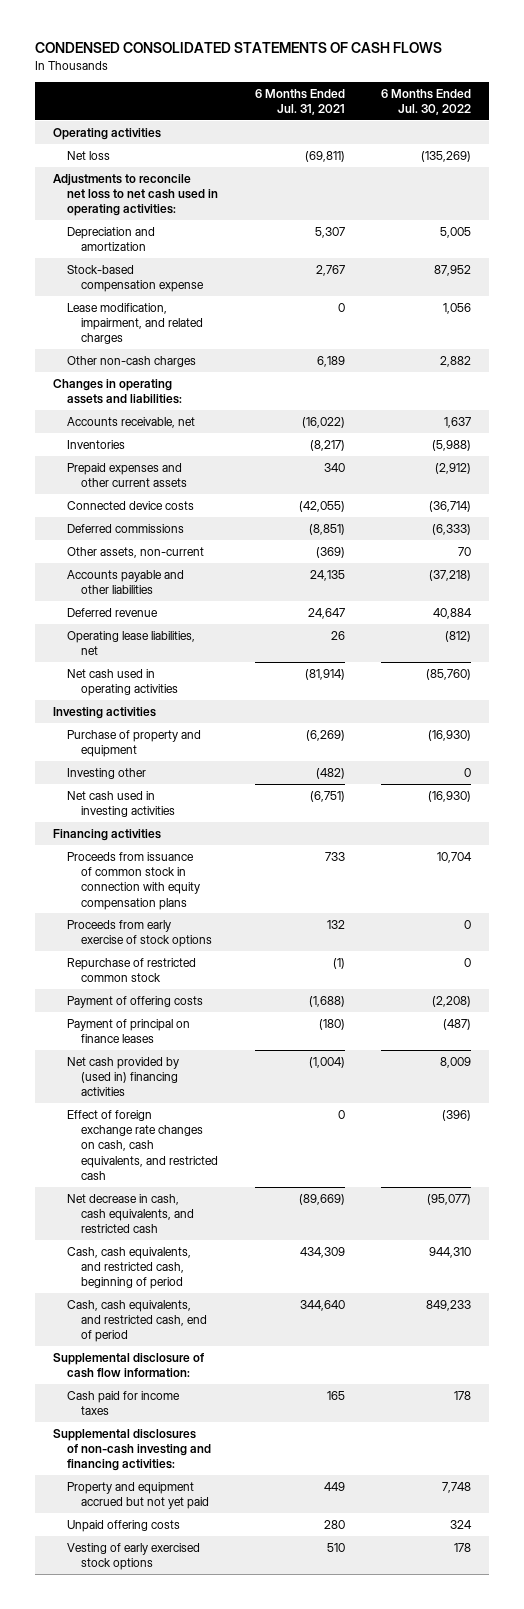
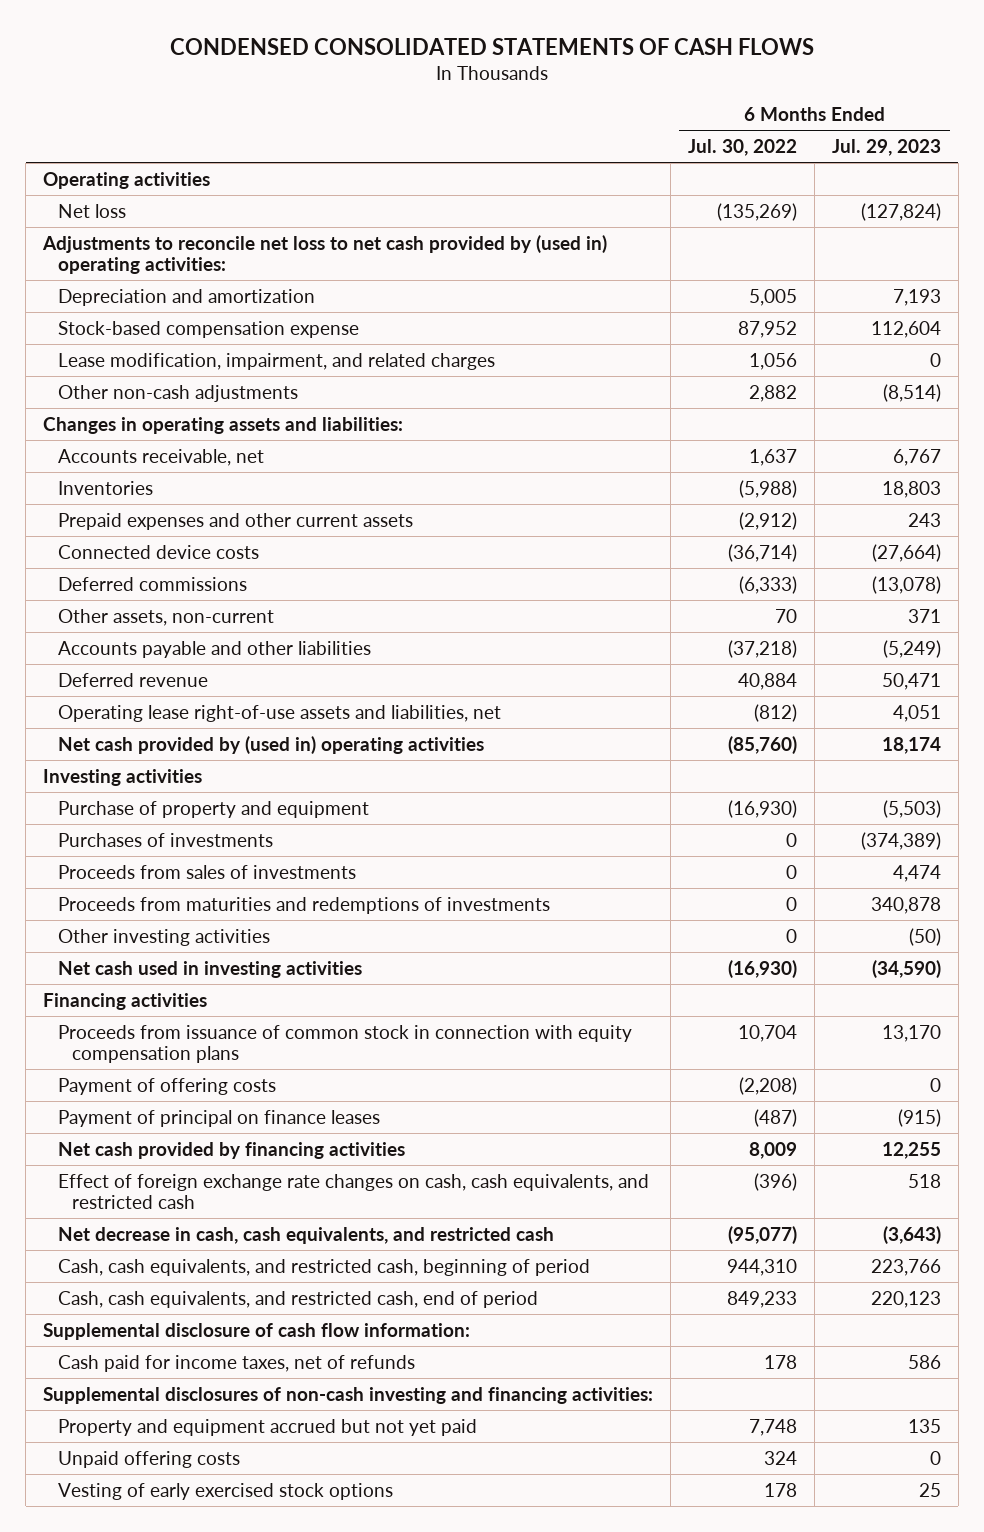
[254,88,345,116] 6 Months Ended Jul. 31, 2021 -> none
none -> [832,138,942,156] Jul. 29, 2023
[52,173,219,217] Adjustments to reconcile net loss to net cash used in operating activities: -> [42,234,608,275] Adjustments to reconcile net loss to net cash provided by (used in) operating activities:
[67,355,197,367] Other non-cash charges -> [57,384,298,402] Other non-cash adjustments
[67,630,196,656] Operating lease liabilities, net -> [57,704,501,722] Operating lease right-of-use assets and liabilities, net
[67,668,179,697] Net cash used in operating activities -> [57,735,484,754] Net cash provided by (used in) operating activities
none -> [57,832,273,847] Purchases of investments
none -> [57,864,356,879] Proceeds from sales of investments
none -> [57,896,550,914] Proceeds from maturities and redemptions of investments
[67,767,147,779] Investing other -> [57,928,270,946] Other investing activities
[67,919,213,948] Proceeds from early exercise of stock options -> none
[67,957,197,983] Repurchase of restricted common stock -> none
[67,1056,180,1097] Net cash provided by (used in) financing activities -> [57,1141,405,1159] Net cash provided by financing activities
[67,1390,181,1416] Cash paid for income taxes -> [57,1354,415,1372] Cash paid for income taxes, net of refunds

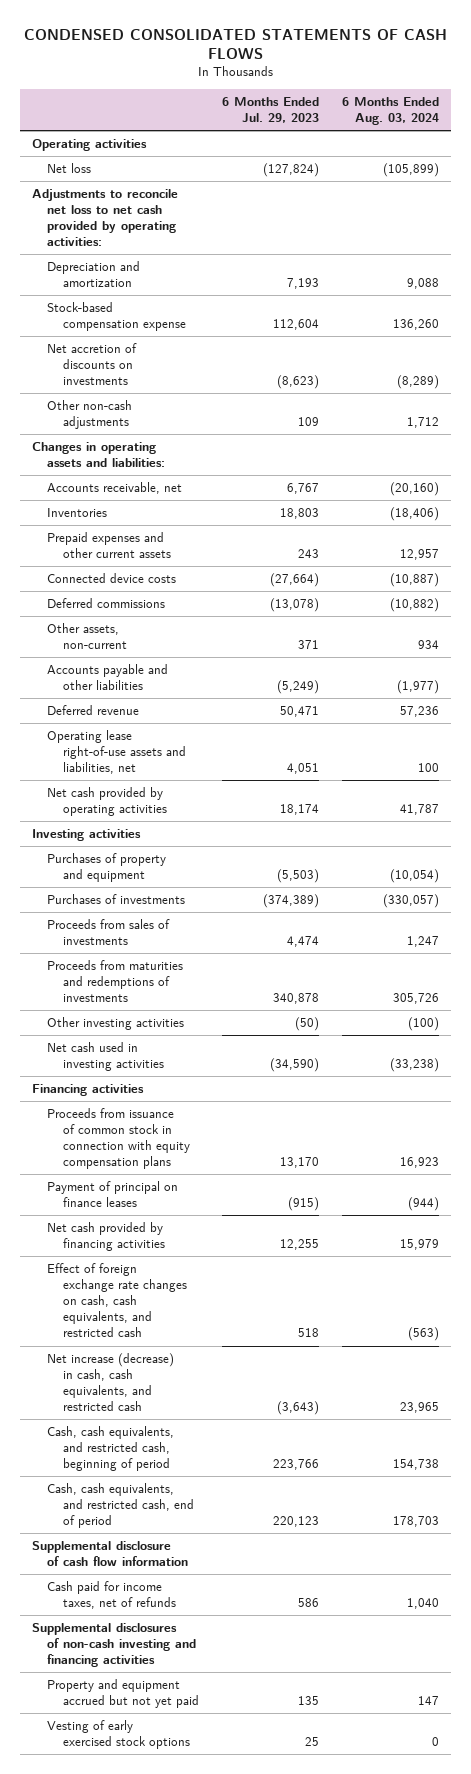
[688,138,798,156] Jul. 30, 2022 -> none
none -> [342,96,440,125] 6 Months Ended Aug. 03, 2024
[42,234,608,275] Adjustments to reconcile net loss to net cash provided by (used in) operating activities: -> [31,188,178,247] Adjustments to reconcile net loss to net cash provided by operating activities:
[57,352,495,370] Lease modification, impairment, and related charges -> none
none -> [47,342,138,386] Net accretion of discounts on investments
[883,383,942,402] (8,514) -> [298,417,320,427] 109
[57,735,484,754] Net cash provided by (used in) operating activities -> [47,786,167,817] Net cash provided by operating activities
[57,800,369,818] Purchase of property and equipment -> [47,852,167,883] Purchases of property and equipment
[57,1077,276,1095] Payment of offering costs -> none
[57,1226,554,1244] Net decrease in cash, cash equivalents, and restricted cash -> [47,1352,175,1412] Net increase (decrease) in cash, cash equivalents, and restricted cash
[43,1322,471,1340] Supplemental disclosure of cash flow information: -> [31,1540,189,1567] Supplemental disclosure of cash flow information
[43,1386,654,1404] Supplemental disclosures of non-cash investing and financing activities: -> [31,1622,197,1668] Supplemental disclosures of non-cash investing and financing activities
[57,1450,240,1468] Unpaid offering costs -> none

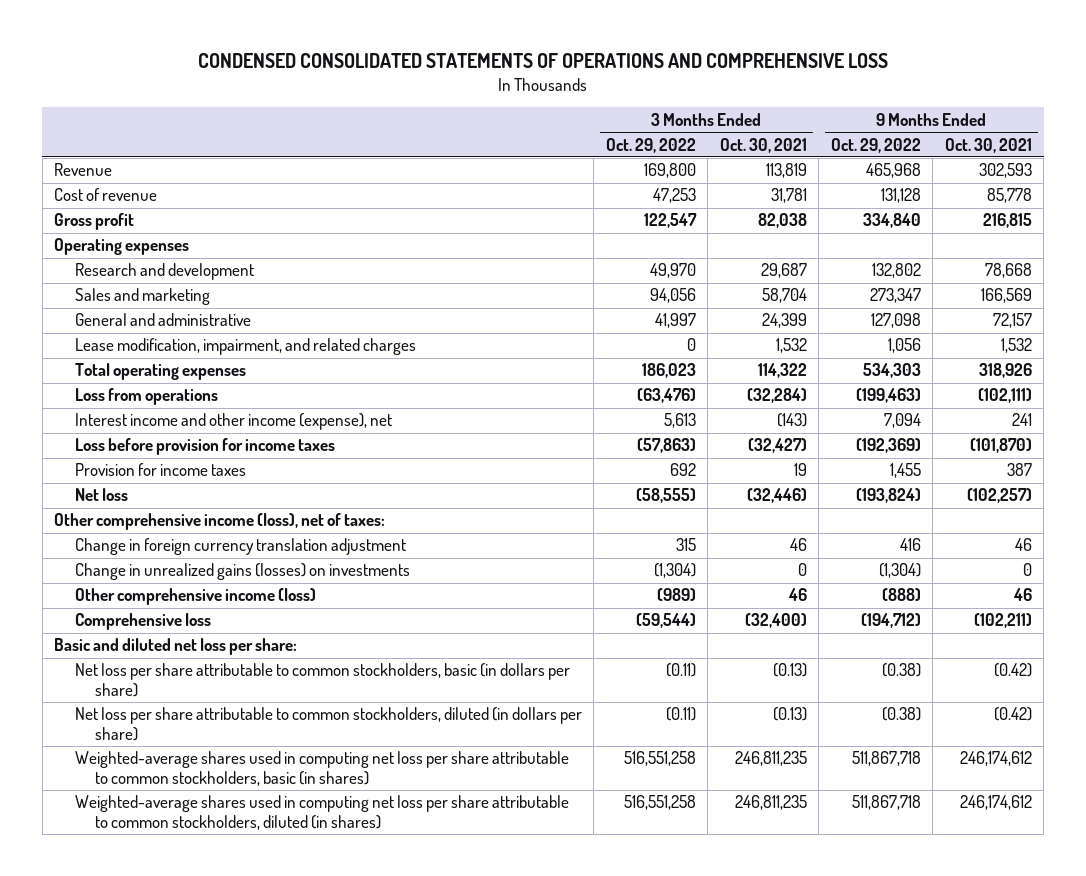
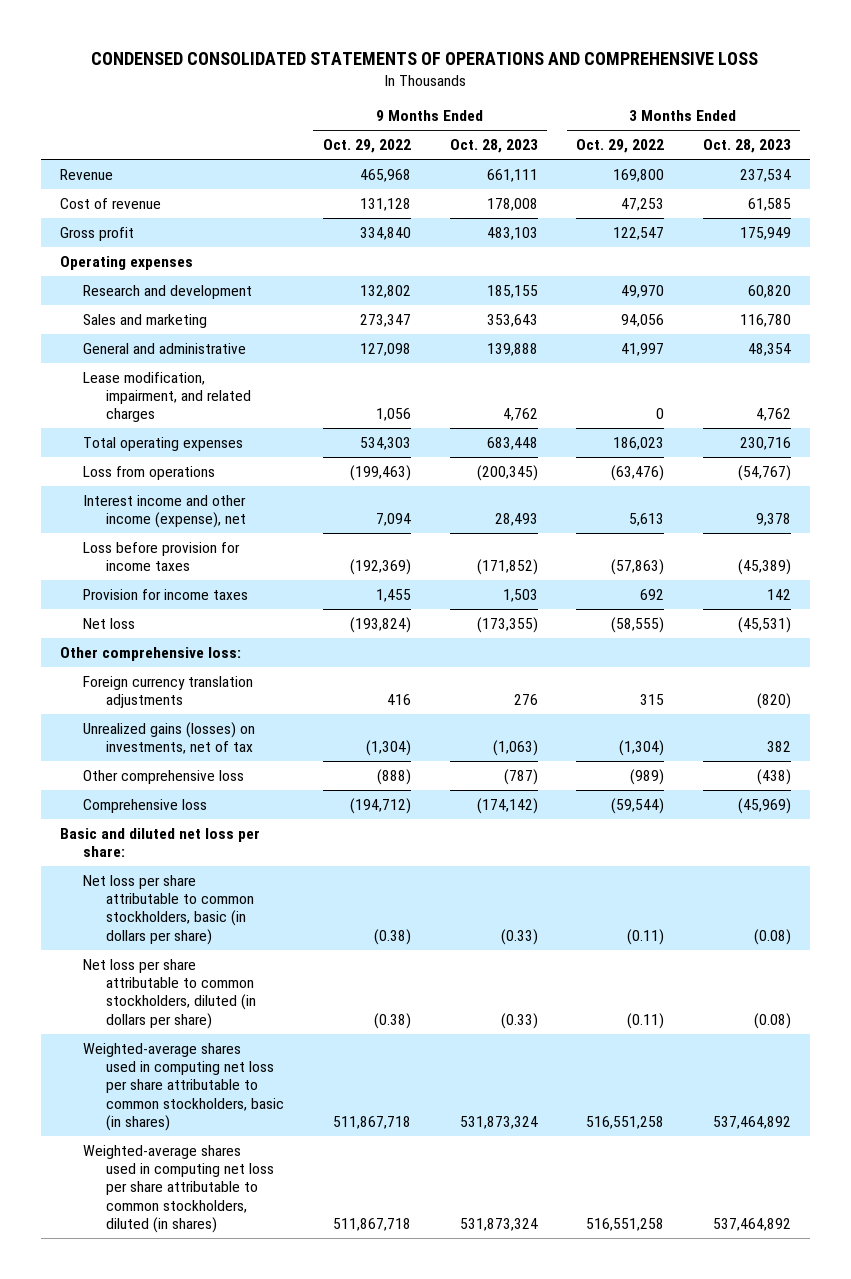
[719,137,807,153] Oct. 30, 2021 -> none
[944,137,1032,153] Oct. 30, 2021 -> none
none -> [449,139,538,154] Oct. 28, 2023
none -> [702,139,791,154] Oct. 28, 2023
[54,513,386,531] Other comprehensive income (loss), net of taxes: -> [60,646,242,661] Other comprehensive loss:
[74,538,406,556] Change in foreign currency translation adjustment -> [83,675,254,709] Foreign currency translation adjustments
[74,563,410,581] Change in unrealized gains (losses) on investments -> [83,721,256,755] Unrealized gains (losses) on investments, net of tax
[74,588,316,606] Other comprehensive income (loss) -> [83,769,245,784] Other comprehensive loss

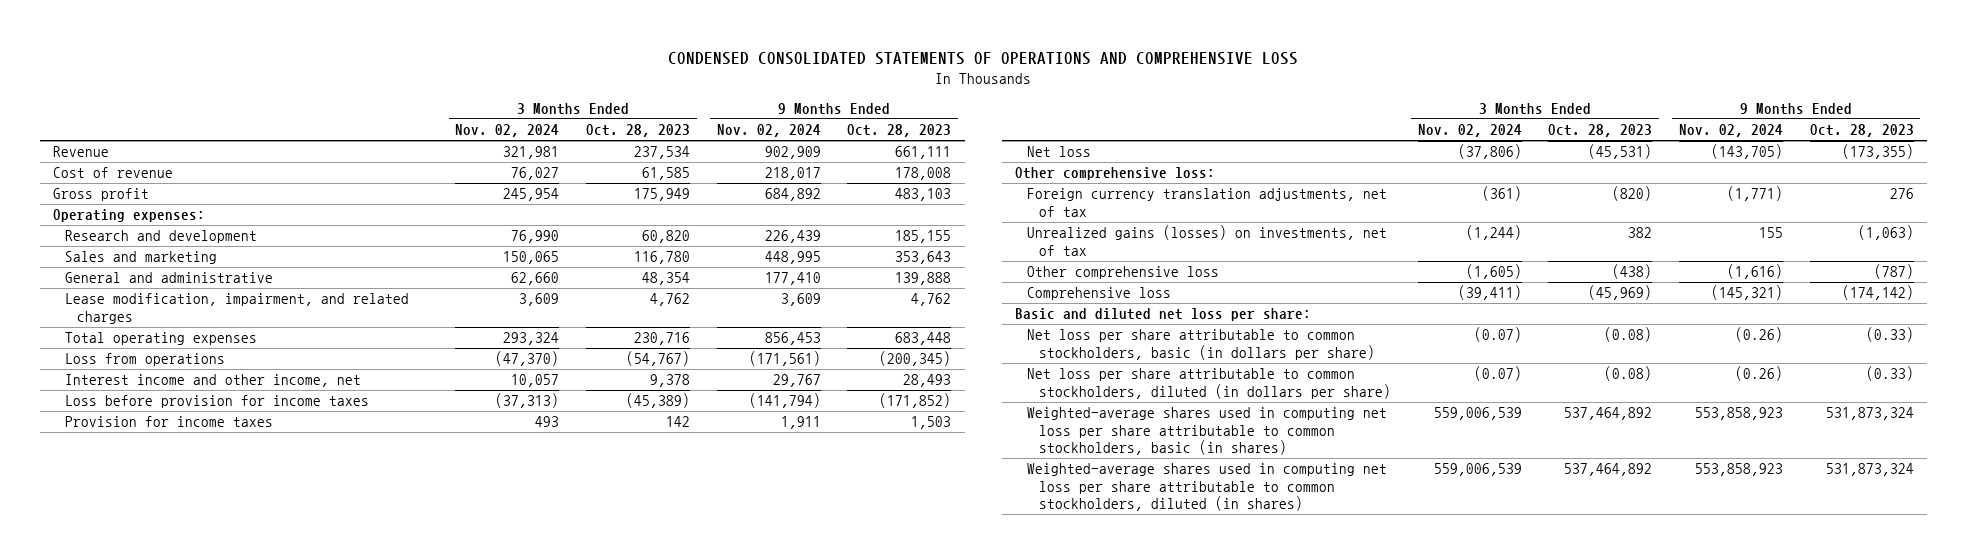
[322,139,411,154] Oct. 29, 2022 -> none
[576,139,665,154] Oct. 29, 2022 -> none
none -> [455,124,560,138] Nov. 02, 2024
none -> [716,124,821,138] Nov. 02, 2024
[60,255,194,270] Operating expenses -> [52,209,205,223] Operating expenses:
[83,494,247,529] Interest income and other income (expense), net -> [64,374,361,388] Interest income and other income, net
[83,675,254,709] Foreign currency translation adjustments -> [1026,188,1387,217] Foreign currency translation adjustments, net of tax

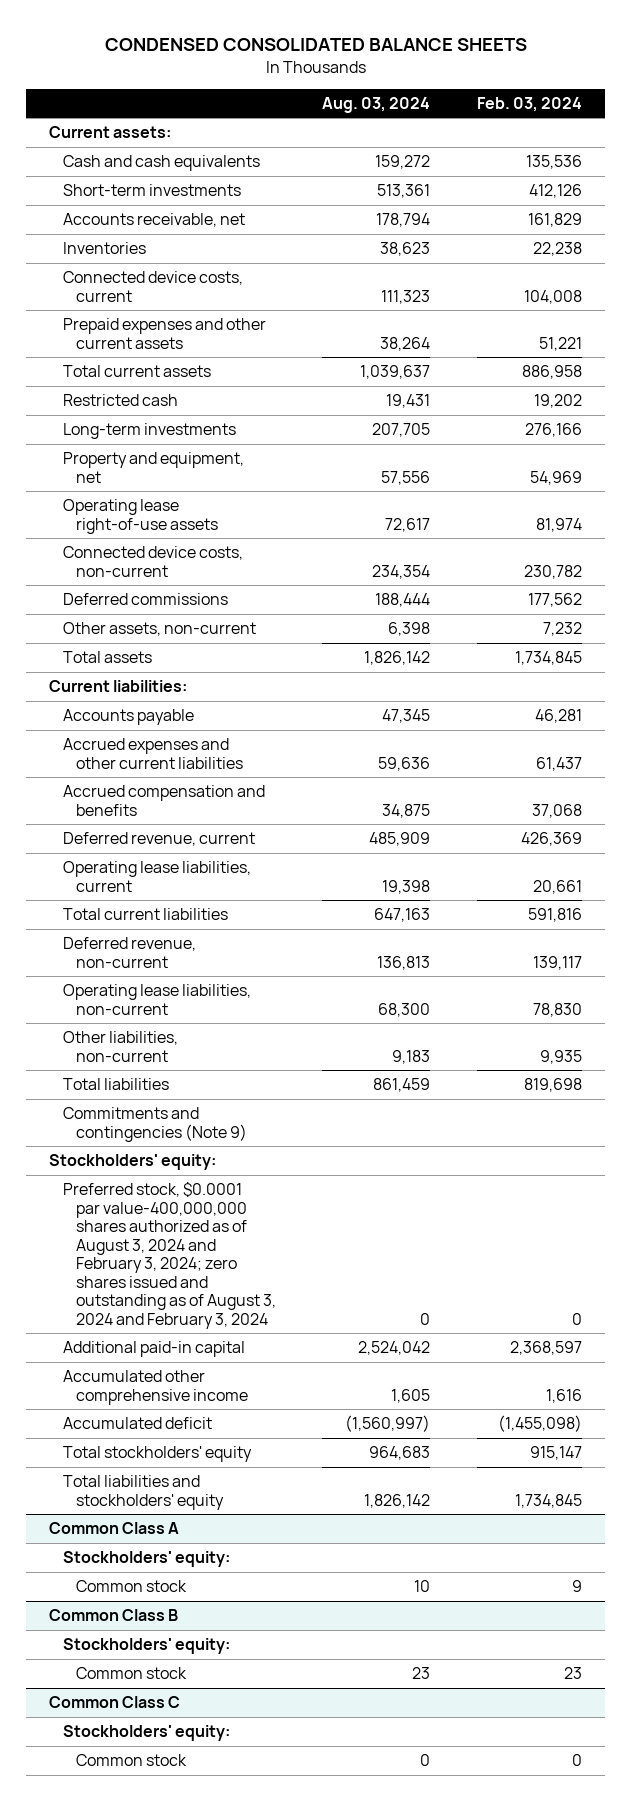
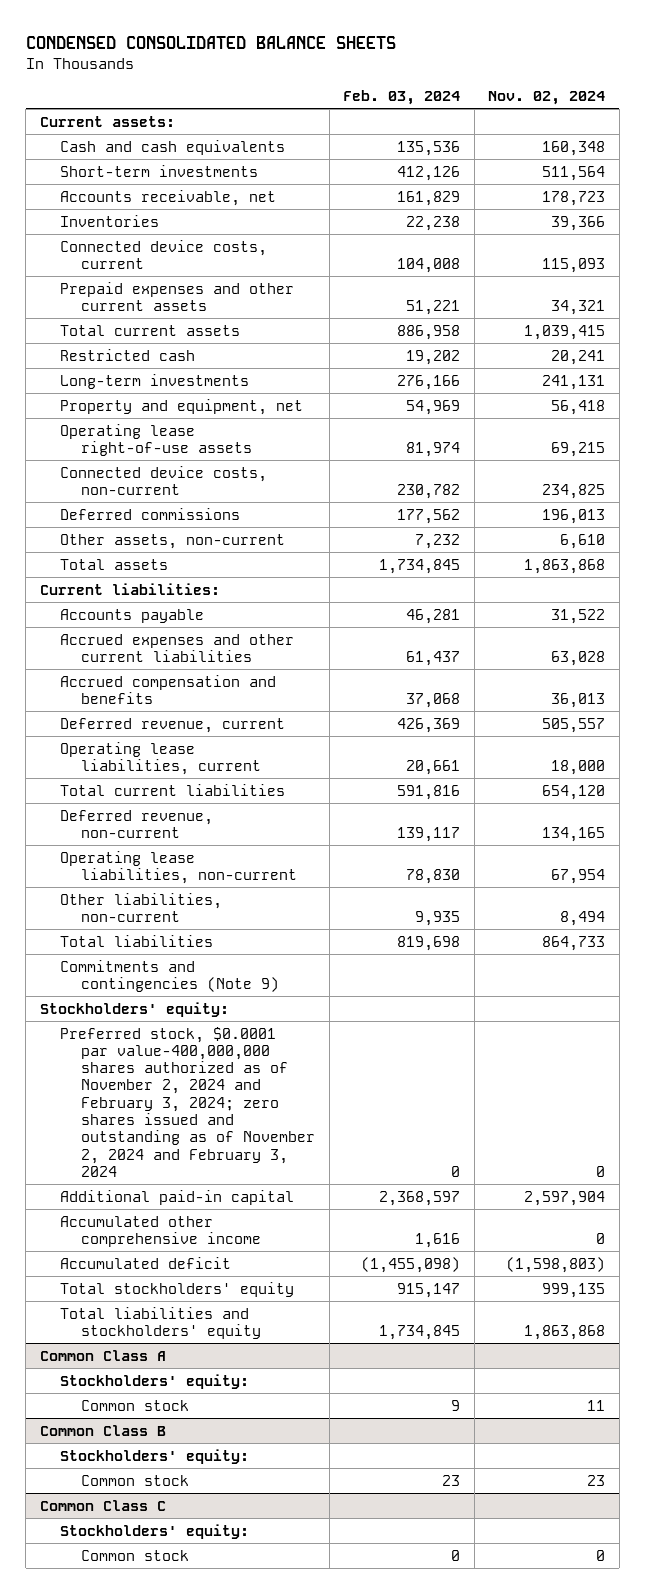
[322,96,431,113] Aug. 03, 2024 -> none
none -> [488,90,606,105] Nov. 02, 2024
[62,1182,277,1330] Preferred stock, $0.0001 par value-400,000,000 shares authorized as of August 3, 2024 and February 3, 2024; zero shares issued and outstanding as of August 3, 2024 and February 3, 2024 -> [60,1026,316,1177] Preferred stock, $0.0001 par value-400,000,000 shares authorized as of November 2, 2024 and February 3, 2024; zero shares issued and outstanding as of November 2, 2024 and February 3, 2024

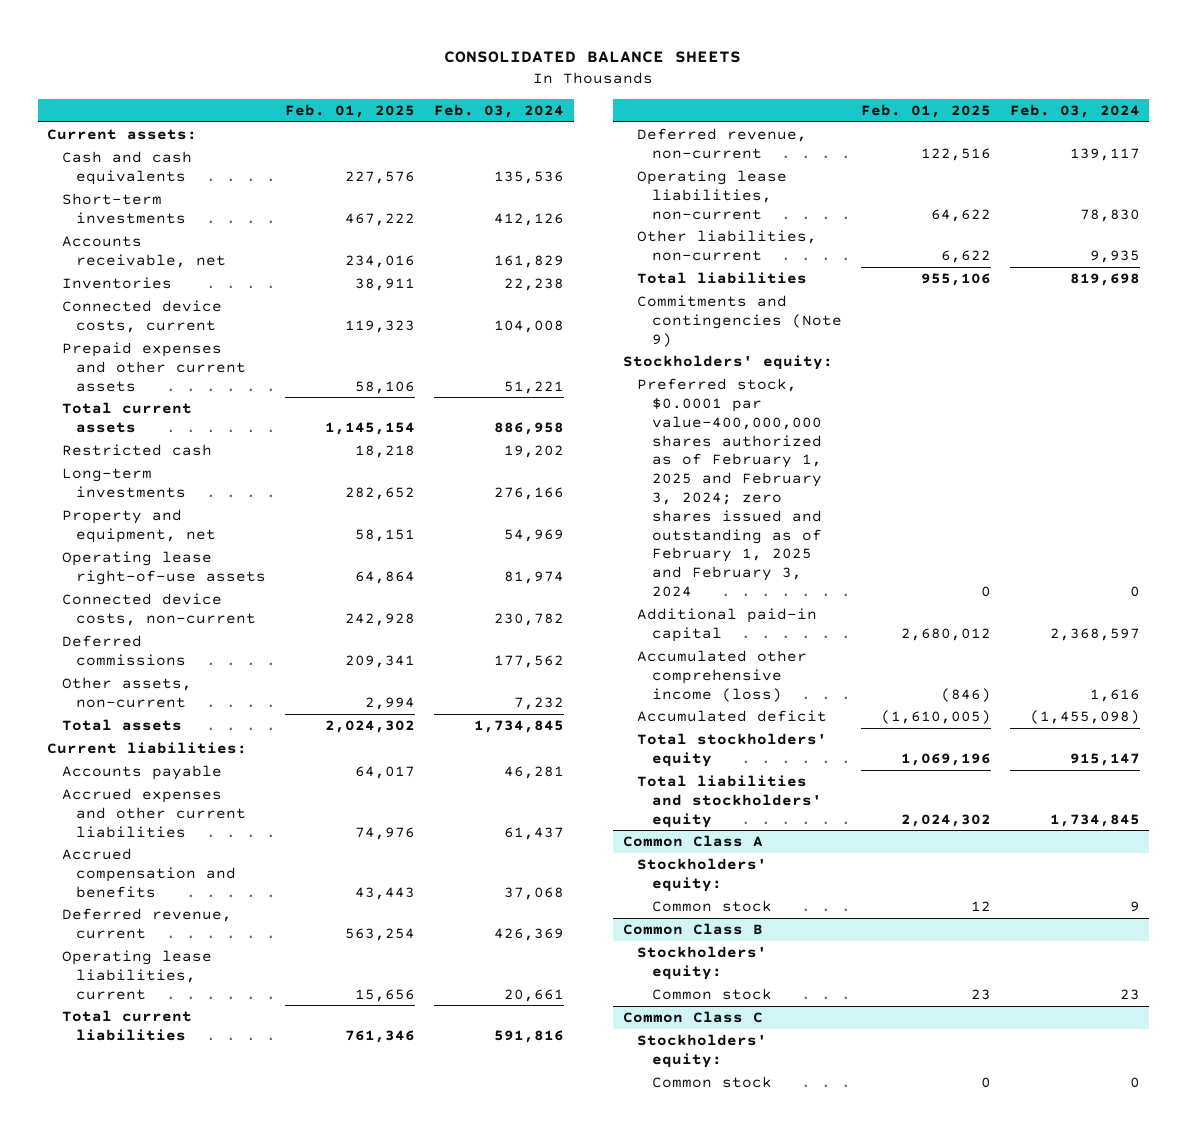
[25,35,396,49] CONDENSED CONSOLIDATED BALANCE SHEETS -> [444,51,742,64] CONSOLIDATED BALANCE SHEETS
[488,90,606,105] Nov. 02, 2024 -> none
none -> [285,104,416,119] Feb. 01, 2025
[60,1026,316,1177] Preferred stock, $0.0001 par value-400,000,000 shares authorized as of November 2, 2024 and February 3, 2024; zero shares issued and outstanding as of November 2, 2024 and February 3, 2024 -> [637,378,822,598] Preferred stock, $0.0001 par value-400,000,000 shares authorized as of February 1, 2025 and February 3, 2024; zero shares issued and outstanding as of February 1, 2025 and February 3, 2024
[60,1215,262,1247] Accumulated other comprehensive income -> [637,650,808,702] Accumulated other comprehensive income (loss)

